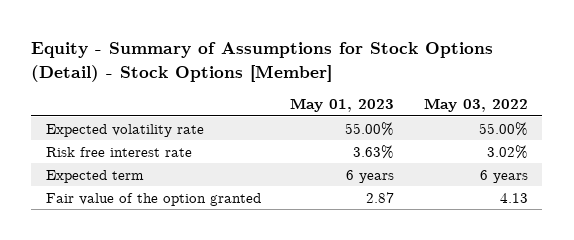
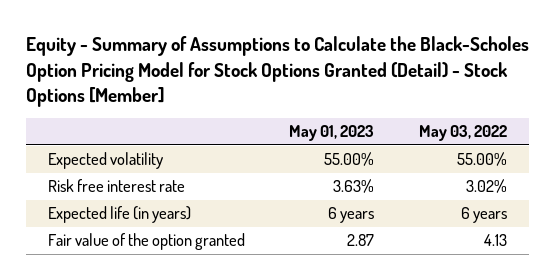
[31,42,494,82] Equity - Summary of Assumptions for Stock Options (Detail) - Stock Options [Member] -> [25,36,529,107] Equity - Summary of Assumptions to Calculate the Black-Scholes Option Pricing Model for Stock Options Granted (Detail) - Stock Options [Member]
[46,123,205,137] Expected volatility rate -> [48,152,164,170] Expected volatility
[46,169,145,183] Expected term -> [48,206,192,224] Expected life (in years)

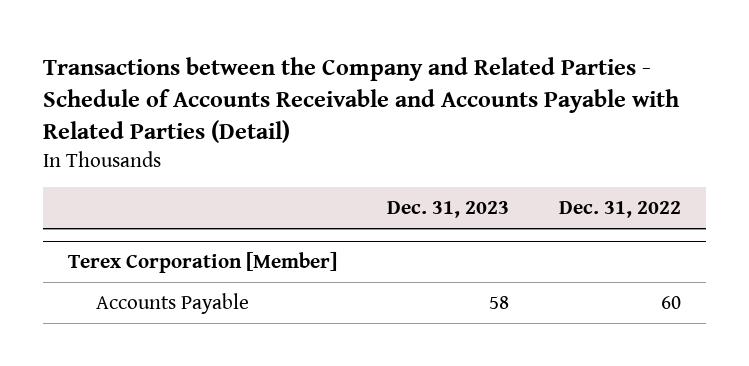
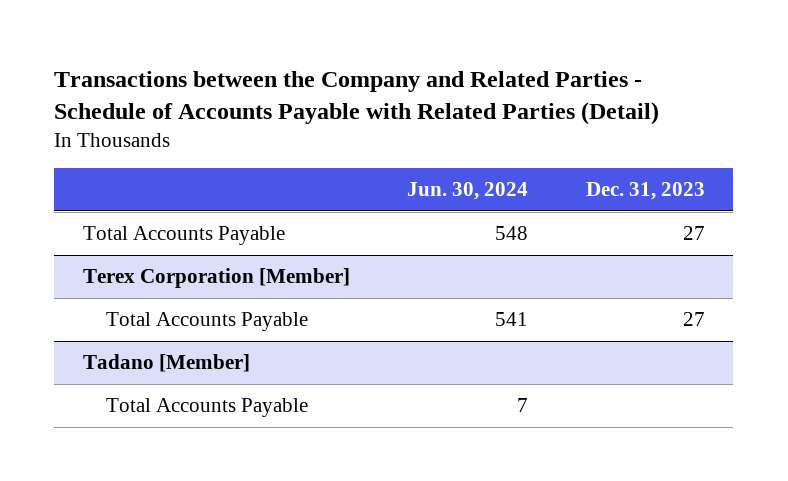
[43,57,680,144] Transactions between the Company and Related Parties - Schedule of Accounts Receivable and Accounts Payable with Related Parties (Detail) -> [54,70,660,126] Transactions between the Company and Related Parties - Schedule of Accounts Payable with Related Parties (Detail)
[559,201,682,219] Dec. 31, 2022 -> none
none -> [407,182,529,201] Jun. 30, 2024
none -> [83,226,286,246] Total Accounts Payable
[96,292,250,314] Accounts Payable -> [105,312,308,332] Total Accounts Payable
[489,295,510,309] 58 -> [682,312,705,327] 27
none -> [83,354,251,373] Tadano [Member]
none -> [105,398,308,418] Total Accounts Payable

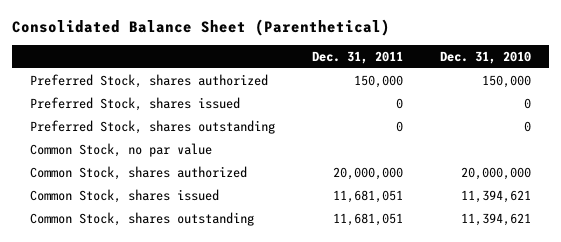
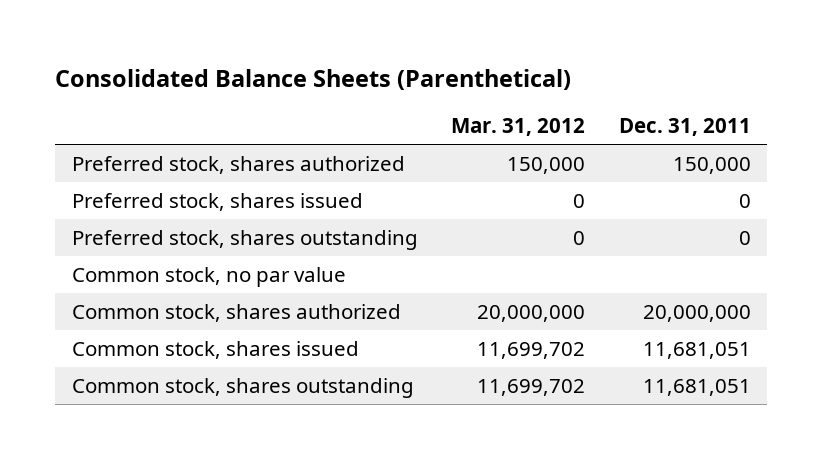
[11,18,390,36] Consolidated Balance Sheet (Parenthetical) -> [55,68,572,90] Consolidated Balance Sheets (Parenthetical)
[439,51,531,65] Dec. 31, 2010 -> none
none -> [451,118,586,137] Mar. 31, 2012
[30,74,269,89] Preferred Stock, shares authorized -> [71,155,405,174] Preferred stock, shares authorized
[30,97,241,112] Preferred Stock, shares issued -> [71,192,363,211] Preferred stock, shares issued
[30,120,276,135] Preferred Stock, shares outstanding -> [71,229,418,250] Preferred stock, shares outstanding
[30,143,213,158] Common Stock, no par value -> [71,266,346,287] Common stock, no par value
[30,166,248,181] Common Stock, shares authorized -> [71,303,401,322] Common stock, shares authorized
[30,189,220,204] Common Stock, shares issued -> [71,340,359,359] Common stock, shares issued
[30,212,255,227] Common Stock, shares outstanding -> [71,377,414,398] Common stock, shares outstanding

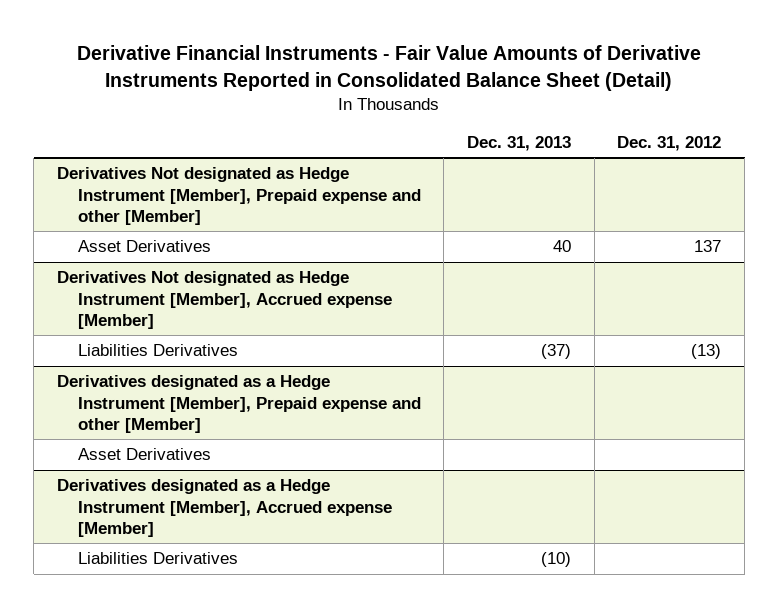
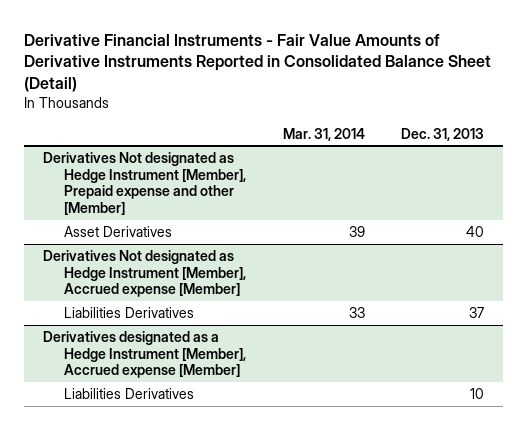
[617,136,722,152] Dec. 31, 2012 -> none
none -> [282,127,365,141] Mar. 31, 2014
[57,375,421,433] Derivatives designated as a Hedge Instrument [Member], Prepaid expense and other [Member] -> none
[77,448,211,461] Asset Derivatives -> none
[540,344,571,360] (37) -> [469,306,485,318] 37
[540,552,571,568] (10) -> [470,387,485,399] 10

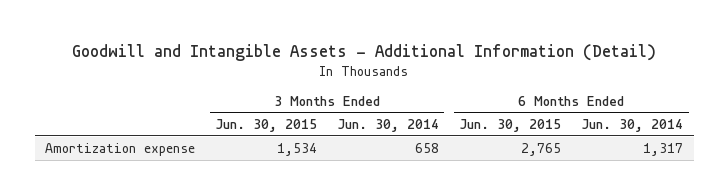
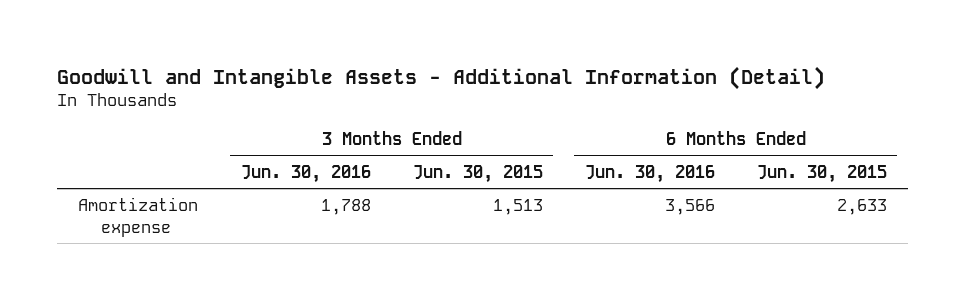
[337,119,440,133] Jun. 30, 2014 -> none
[581,119,684,133] Jun. 30, 2014 -> none
none -> [240,164,371,183] Jun. 30, 2016
none -> [584,164,715,183] Jun. 30, 2016
[276,143,317,157] 1,534 -> [492,199,543,216] 1,513
[521,143,562,157] 2,765 -> [836,199,887,216] 2,633

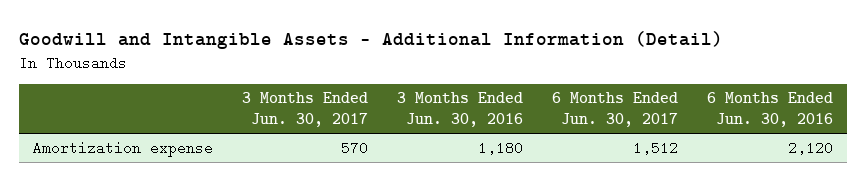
[412,164,543,183] Jun. 30, 2015 -> none
[756,164,887,183] Jun. 30, 2015 -> none
none -> [242,92,369,128] 3 Months Ended Jun. 30, 2017
none -> [551,92,678,128] 6 Months Ended Jun. 30, 2017
[320,199,371,216] 1,788 -> [478,141,524,156] 1,180
[664,199,715,216] 3,566 -> [787,141,833,156] 2,120

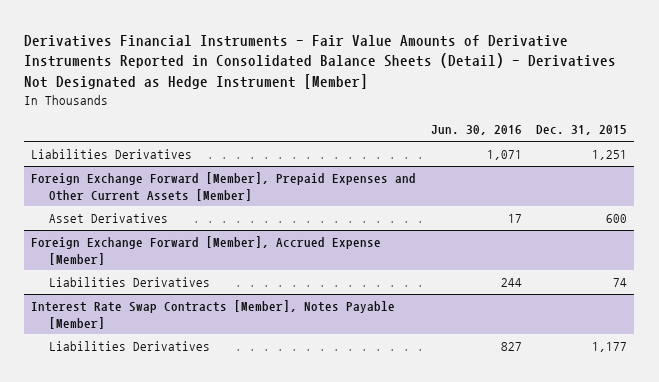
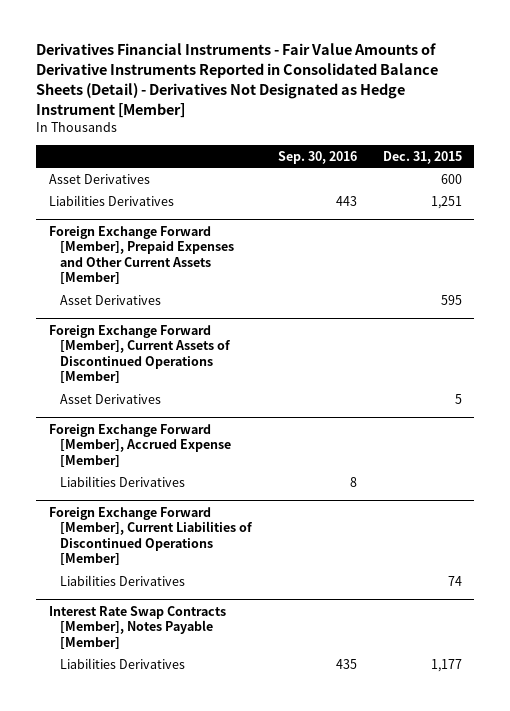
[430,125,522,136] Jun. 30, 2016 -> none
none -> [277,150,357,164] Sep. 30, 2016
none -> [48,173,150,184] Asset Derivatives
[606,214,628,224] 600 -> [440,294,462,305] 595
none -> [48,324,231,384] Foreign Exchange Forward [Member], Current Assets of Discontinued Operations [Member]
none -> [59,393,161,404] Asset Derivatives
none -> [59,475,185,487] Liabilities Derivatives
none -> [48,506,253,566] Foreign Exchange Forward [Member], Current Liabilities of Discontinued Operations [Member]

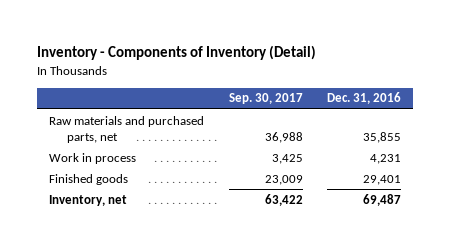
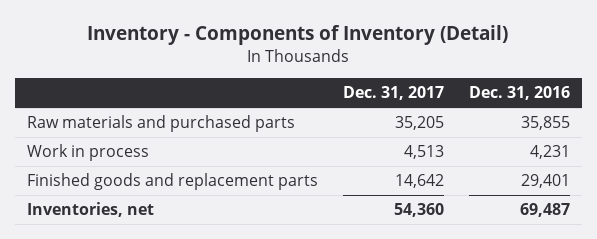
[228,93,303,105] Sep. 30, 2017 -> none
none -> [342,86,444,101] Dec. 31, 2017
[49,115,205,143] Raw materials and purchased parts, net -> [27,115,296,133] Raw materials and purchased parts
[49,173,129,185] Finished goods -> [27,173,319,191] Finished goods and replacement parts
[49,194,128,206] Inventory, net -> [27,202,155,218] Inventories, net

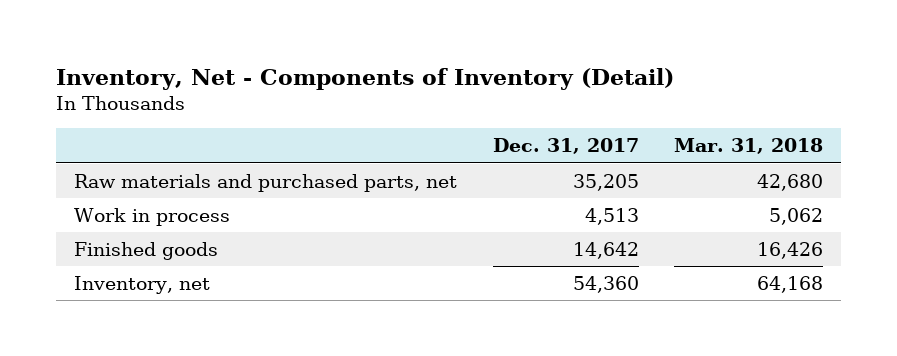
[87,24,509,45] Inventory - Components of Inventory (Detail) -> [55,67,674,90] Inventory, Net - Components of Inventory (Detail)
[468,86,570,101] Dec. 31, 2016 -> none
none -> [674,138,824,155] Mar. 31, 2018
[27,115,296,133] Raw materials and purchased parts -> [73,173,457,192] Raw materials and purchased parts, net
[27,173,319,191] Finished goods and replacement parts -> [73,241,218,260] Finished goods
[27,202,155,218] Inventories, net -> [73,275,210,294] Inventory, net

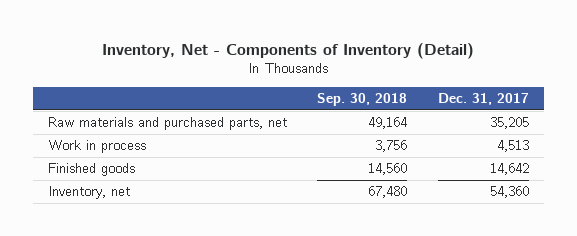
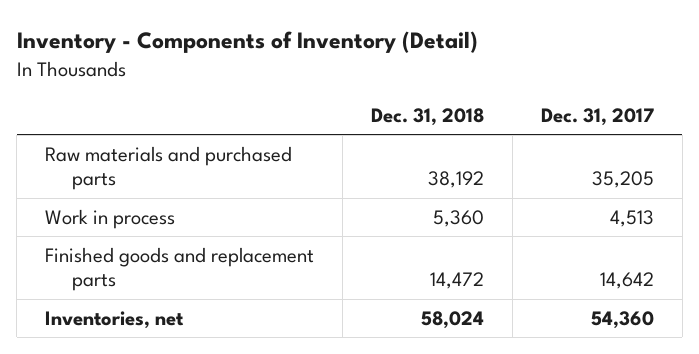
[102,42,475,59] Inventory, Net - Components of Inventory (Detail) -> [16,31,478,54] Inventory - Components of Inventory (Detail)
[317,93,408,107] Sep. 30, 2018 -> none
none -> [370,107,484,126] Dec. 31, 2018
[48,117,288,131] Raw materials and purchased parts, net -> [45,145,293,191] Raw materials and purchased parts
[48,163,136,177] Finished goods -> [45,246,315,292] Finished goods and replacement parts
[48,186,131,200] Inventory, net -> [45,310,185,329] Inventories, net

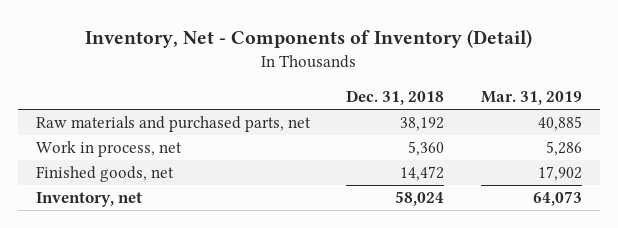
[16,31,478,54] Inventory - Components of Inventory (Detail) -> [84,29,532,49] Inventory, Net - Components of Inventory (Detail)
[540,107,654,126] Dec. 31, 2017 -> none
none -> [480,91,582,106] Mar. 31, 2019
[45,145,293,191] Raw materials and purchased parts -> [36,116,312,133] Raw materials and purchased parts, net
[45,208,176,229] Work in process -> [36,141,183,158] Work in process, net
[45,246,315,292] Finished goods and replacement parts -> [36,166,175,183] Finished goods, net
[45,310,185,329] Inventories, net -> [36,192,143,208] Inventory, net

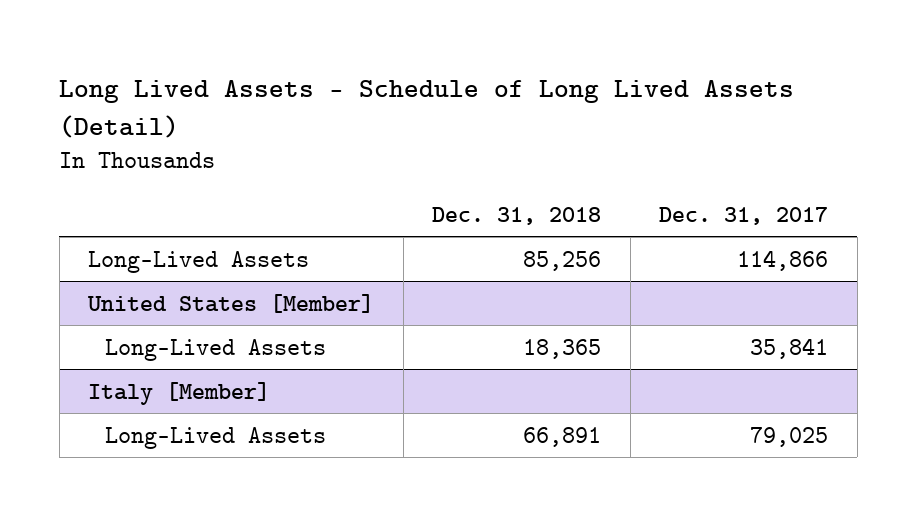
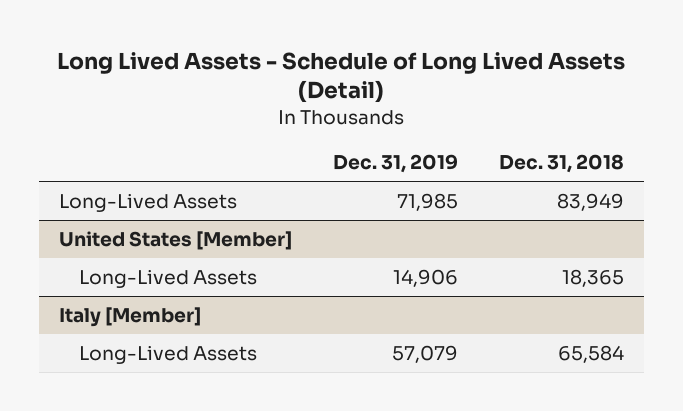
[659,206,829,225] Dec. 31, 2017 -> none
none -> [332,153,458,173] Dec. 31, 2019
[523,250,602,271] 85,256 -> [556,193,624,212] 83,949
[523,426,602,447] 66,891 -> [557,345,624,364] 65,584

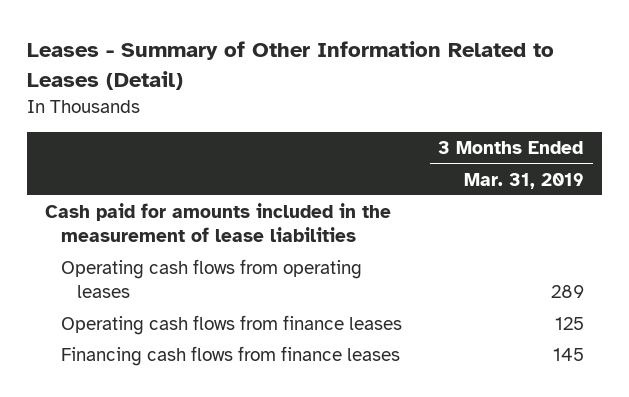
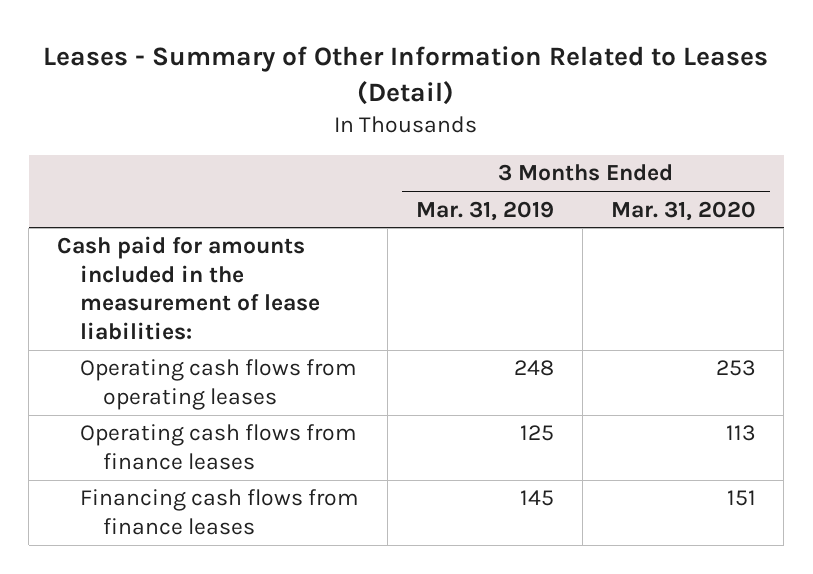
none -> [610,200,756,221] Mar. 31, 2020
[45,203,392,243] Cash paid for amounts included in the measurement of lease liabilities -> [57,236,320,340] Cash paid for amounts included in the measurement of lease liabilities:
[550,285,584,299] 289 -> [513,360,554,377] 248

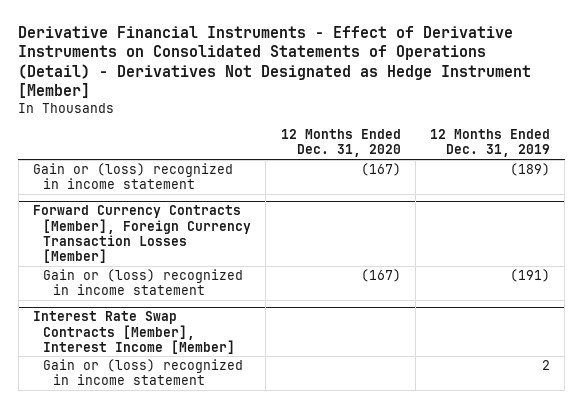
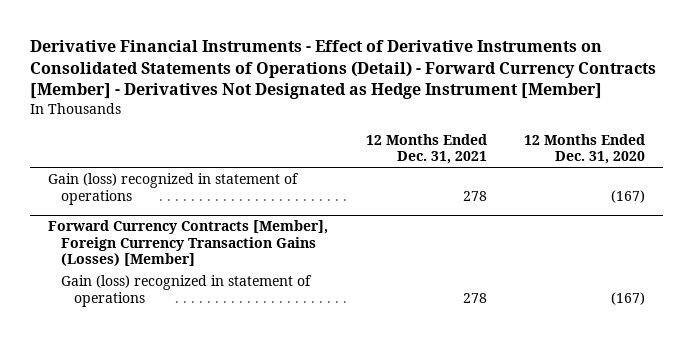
[18,25,532,99] Derivative Financial Instruments - Effect of Derivative Instruments on Consolidated Statements of Operations (Detail) - Derivatives Not Designated as Hedge Instrument [Member] -> [29,39,656,100] Derivative Financial Instruments - Effect of Derivative Instruments on Consolidated Statements of Operations (Detail) - Forward Currency Contracts [Member] - Derivatives Not Designated as Hedge Instrument [Member]
[430,129,551,158] 12 Months Ended Dec. 31, 2019 -> none
none -> [365,133,487,164] 12 Months Ended Dec. 31, 2021
[33,311,235,354] Interest Rate Swap Contracts [Member], Interest Income [Member] -> none
[42,358,243,386] Gain or (loss) recognized in income statement -> none
[33,162,234,190] Gain or (loss) recognized in income statement -> [48,173,300,205] Gain (loss) recognized in statement of operations
[33,205,251,263] Forward Currency Contracts [Member], Foreign Currency Transaction Losses [Member] -> [48,220,329,266] Forward Currency Contracts [Member], Foreign Currency Transaction Gains (Losses) [Member]
[42,268,243,296] Gain or (loss) recognized in income statement -> [61,275,313,307] Gain (loss) recognized in statement of operations

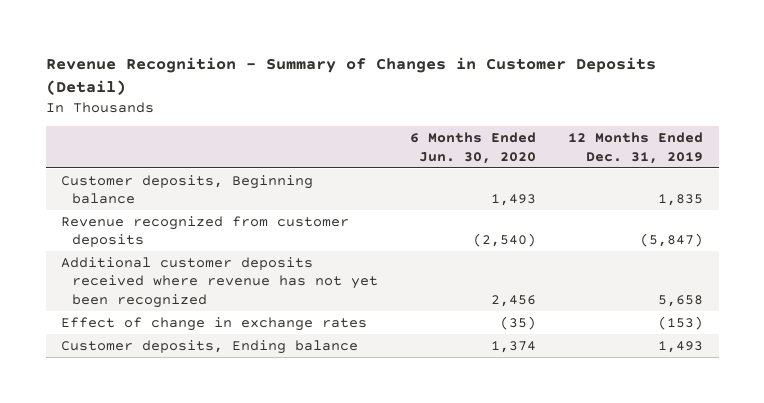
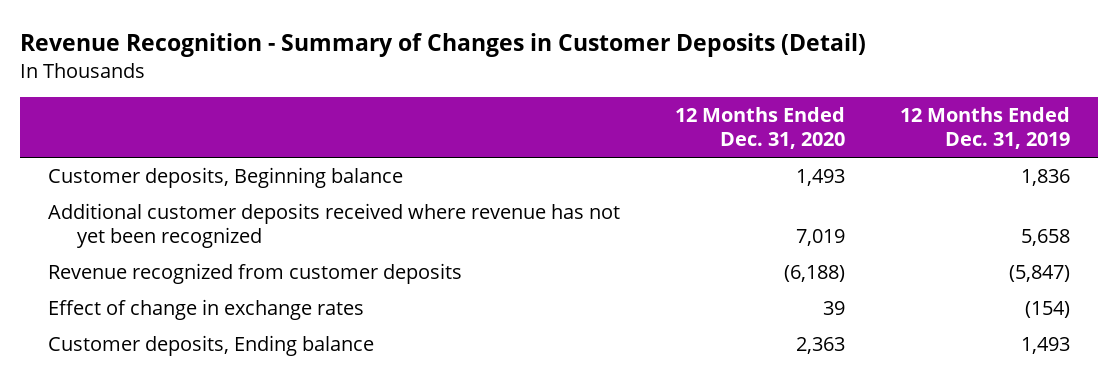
[410,132,537,164] 6 Months Ended Jun. 30, 2020 -> none
none -> [675,107,846,149] 12 Months Ended Dec. 31, 2020
[657,194,703,207] 1,835 -> [1021,169,1071,187] 1,836
[61,215,350,248] Revenue recognized from customer deposits -> [47,263,462,285] Revenue recognized from customer deposits
[657,315,703,330] (153) -> [1025,301,1071,319] (154)

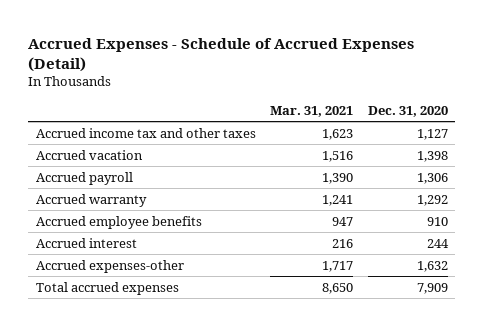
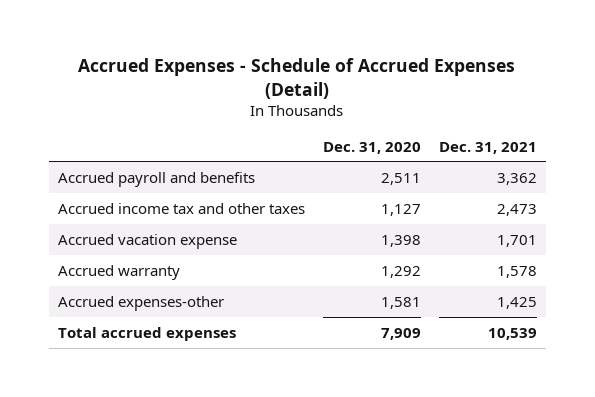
[270,105,354,117] Mar. 31, 2021 -> none
none -> [439,141,538,154] Dec. 31, 2021
none -> [57,171,255,187] Accrued payroll and benefits
[35,171,133,185] Accrued payroll -> none
[35,149,143,160] Accrued vacation -> [57,233,237,249] Accrued vacation expense
[35,215,202,229] Accrued employee benefits -> none
[35,237,137,248] Accrued interest -> none
[416,260,448,272] 1,632 -> [380,296,421,309] 1,581

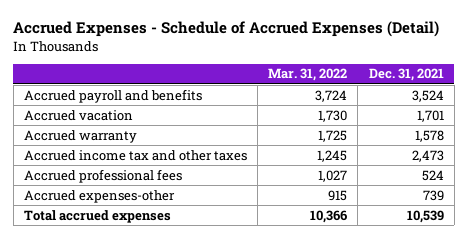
[322,141,421,154] Dec. 31, 2020 -> none
none -> [268,68,348,82] Mar. 31, 2022
[497,172,538,185] 3,362 -> [411,89,444,102] 3,524
[57,233,237,249] Accrued vacation expense -> [23,109,133,121] Accrued vacation
[57,202,305,214] Accrued income tax and other taxes -> [23,149,247,161] Accrued income tax and other taxes
none -> [23,168,182,183] Accrued professional fees
[497,296,538,309] 1,425 -> [422,189,444,201] 739

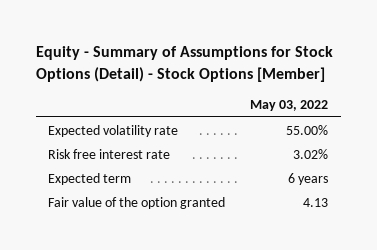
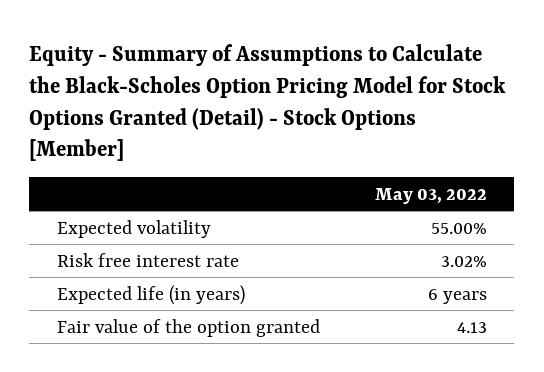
[36,46,334,82] Equity - Summary of Assumptions for Stock Options (Detail) - Stock Options [Member] -> [29,44,507,162] Equity - Summary of Assumptions to Calculate the Black-Scholes Option Pricing Model for Stock Options Granted (Detail) - Stock Options [Member]
[48,124,179,137] Expected volatility rate -> [56,219,211,238] Expected volatility
[48,172,132,185] Expected term -> [56,284,245,305] Expected life (in years)

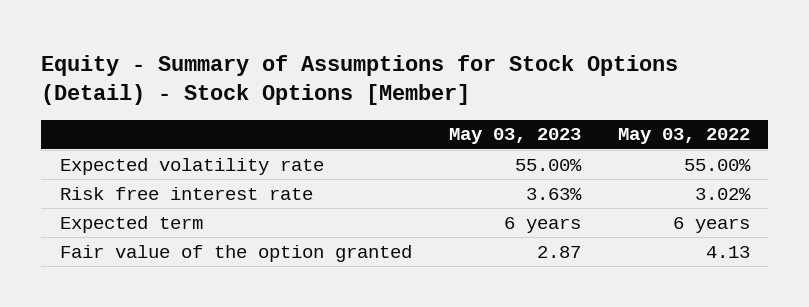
[29,44,507,162] Equity - Summary of Assumptions to Calculate the Black-Scholes Option Pricing Model for Stock Options Granted (Detail) - Stock Options [Member] -> [41,54,679,106] Equity - Summary of Assumptions for Stock Options (Detail) - Stock Options [Member]
none -> [448,128,581,145] May 03, 2023
[56,219,211,238] Expected volatility -> [59,157,324,175] Expected volatility rate
[56,284,245,305] Expected life (in years) -> [59,215,203,233] Expected term

